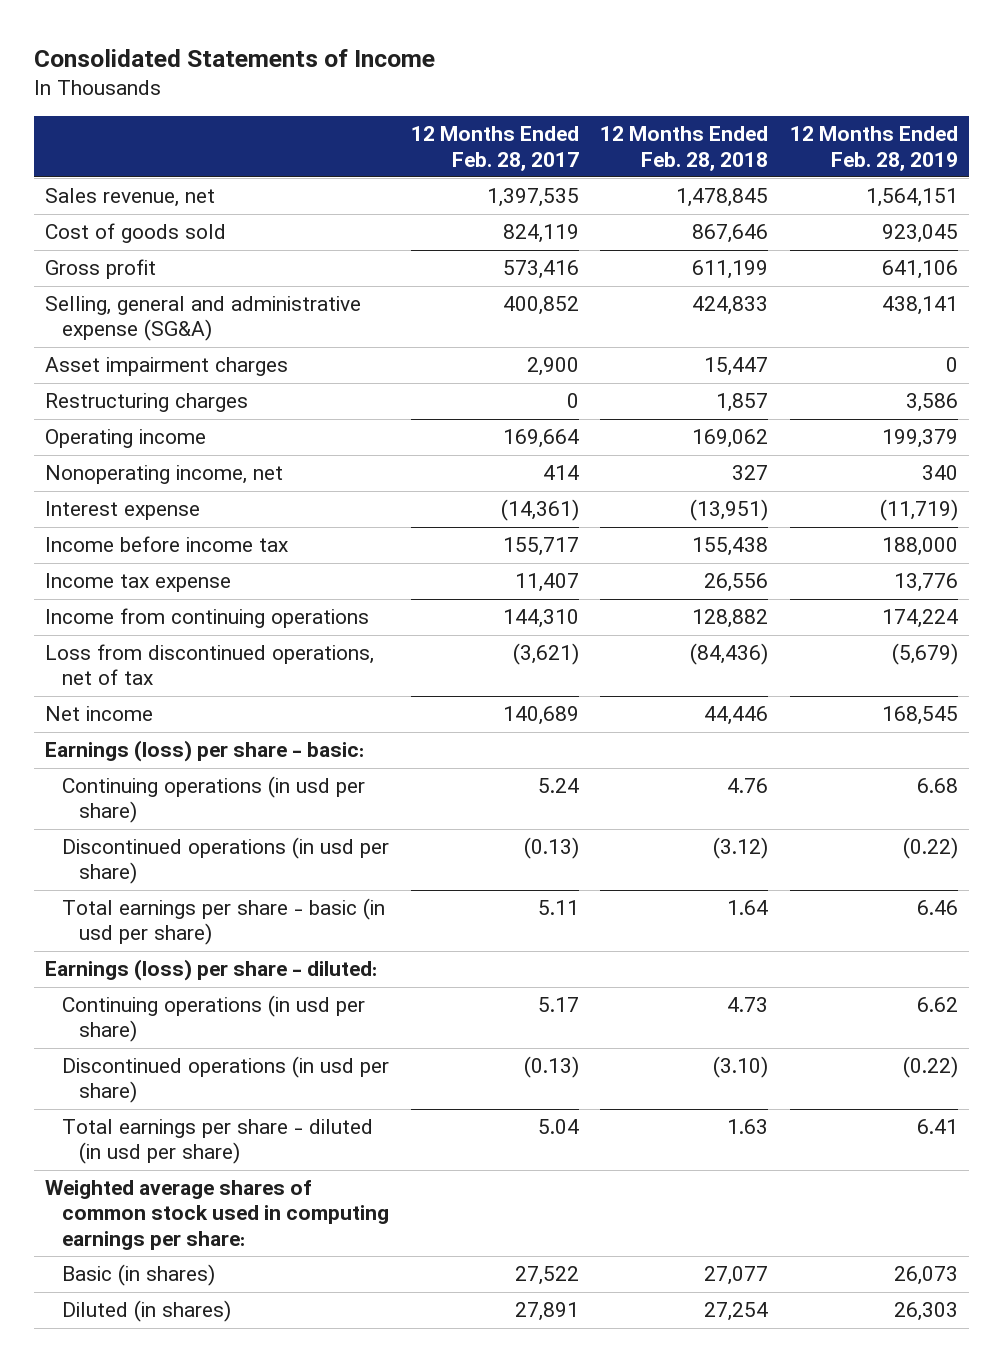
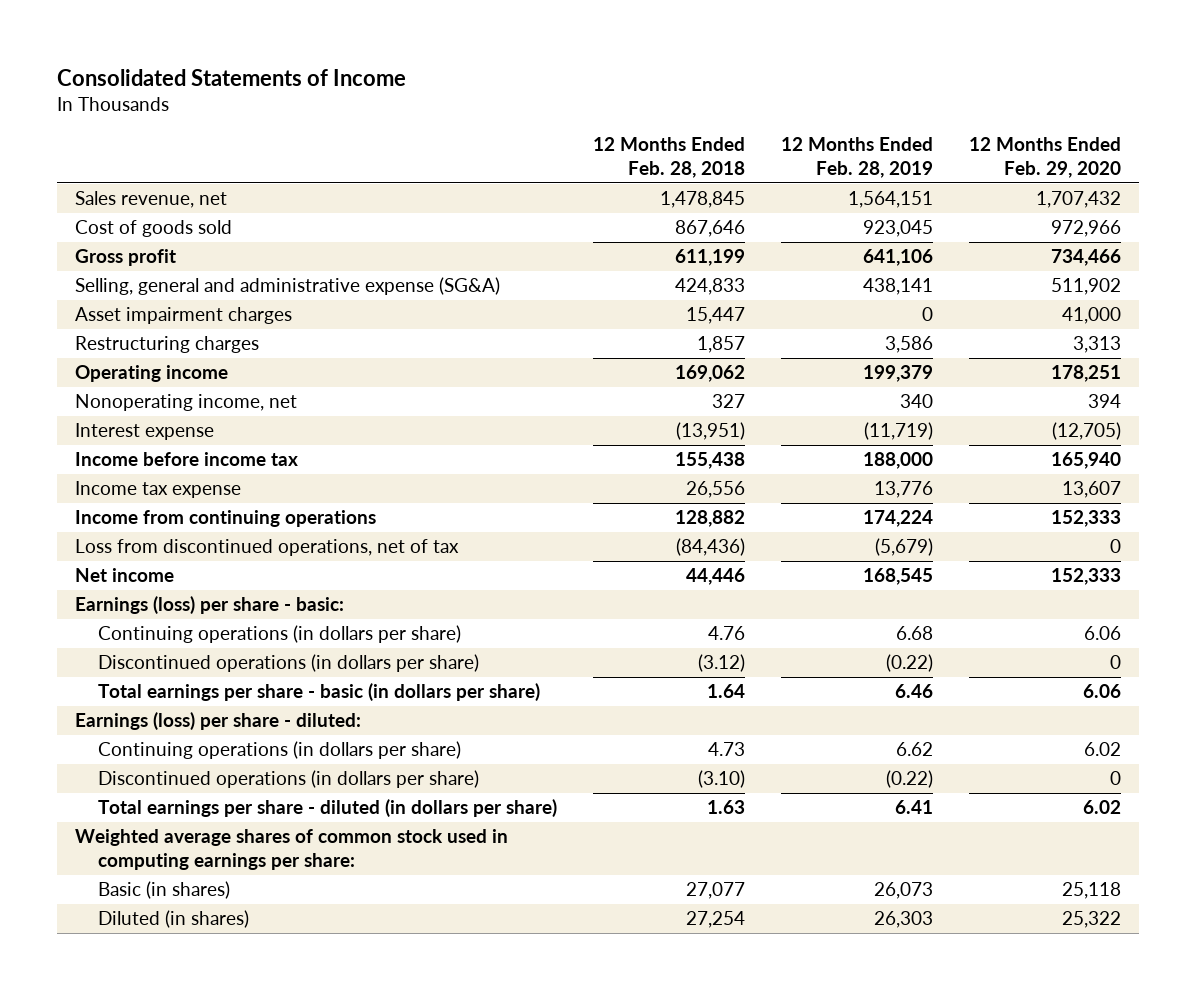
[410,126,579,171] 12 Months Ended Feb. 28, 2017 -> none
none -> [968,136,1121,178] 12 Months Ended Feb. 29, 2020
[61,776,365,824] Continuing operations (in usd per share) -> [97,625,461,644] Continuing operations (in dollars per share)
[61,837,389,885] Discontinued operations (in usd per share) -> [97,654,479,673] Discontinued operations (in dollars per share)
[61,898,385,946] Total earnings per share - basic (in usd per share) -> [97,683,540,702] Total earnings per share - basic (in dollars per share)
[61,995,365,1043] Continuing operations (in usd per share) -> [97,741,461,760] Continuing operations (in dollars per share)
[61,1056,389,1104] Discontinued operations (in usd per share) -> [97,770,479,789] Discontinued operations (in dollars per share)
[61,1119,373,1165] Total earnings per share - diluted (in usd per share) -> [97,799,557,818] Total earnings per share - diluted (in dollars per share)

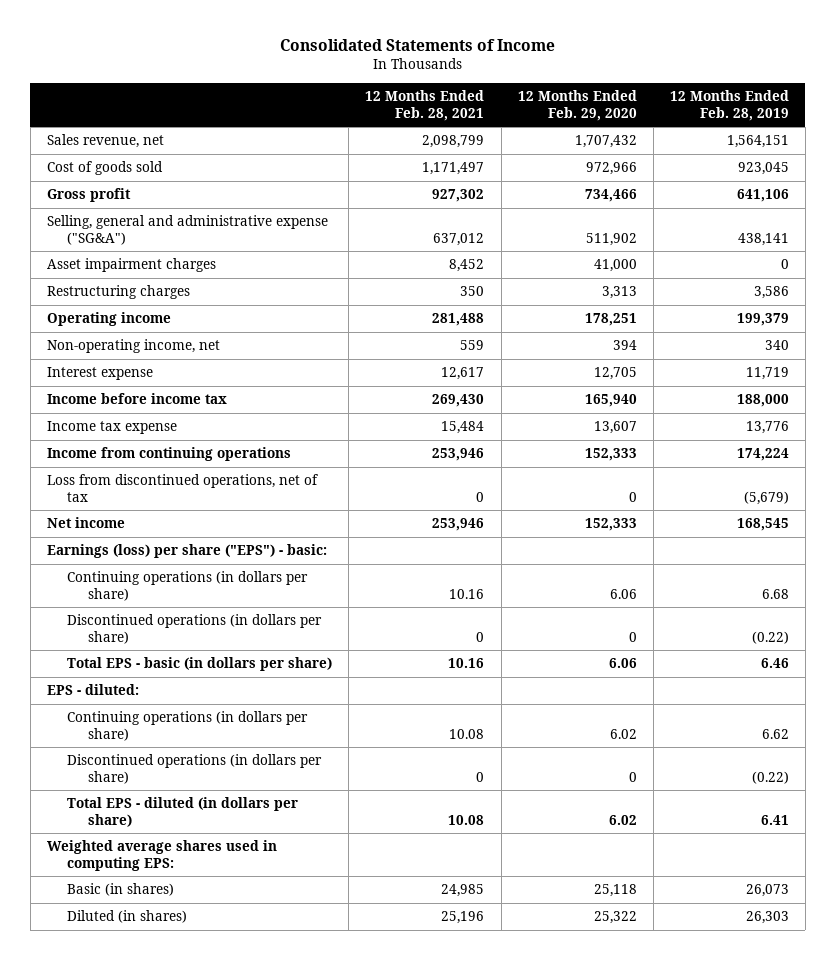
[592,136,745,178] 12 Months Ended Feb. 28, 2018 -> none
none -> [365,90,485,121] 12 Months Ended Feb. 28, 2021
[74,277,500,296] Selling, general and administrative expense (SG&A) -> [46,215,328,245] Selling, general and administrative expense ("SG&A")
[74,394,297,412] Nonoperating income, net -> [46,339,220,354] Non-operating income, net
[863,422,933,441] (11,719) -> [745,367,789,381] 11,719
[1051,422,1121,441] (12,705) -> [593,367,637,381] 12,705
[74,596,344,615] Earnings (loss) per share - basic: -> [46,544,327,559] Earnings (loss) per share ("EPS") - basic:
[97,683,540,702] Total earnings per share - basic (in dollars per share) -> [67,657,333,672] Total EPS - basic (in dollars per share)
[74,712,361,731] Earnings (loss) per share - diluted: -> [46,684,139,696] EPS - diluted:
[97,799,557,818] Total earnings per share - diluted (in dollars per share) -> [67,797,299,827] Total EPS - diluted (in dollars per share)
[74,829,508,871] Weighted average shares of common stock used in computing earnings per share: -> [46,840,277,871] Weighted average shares used in computing EPS:

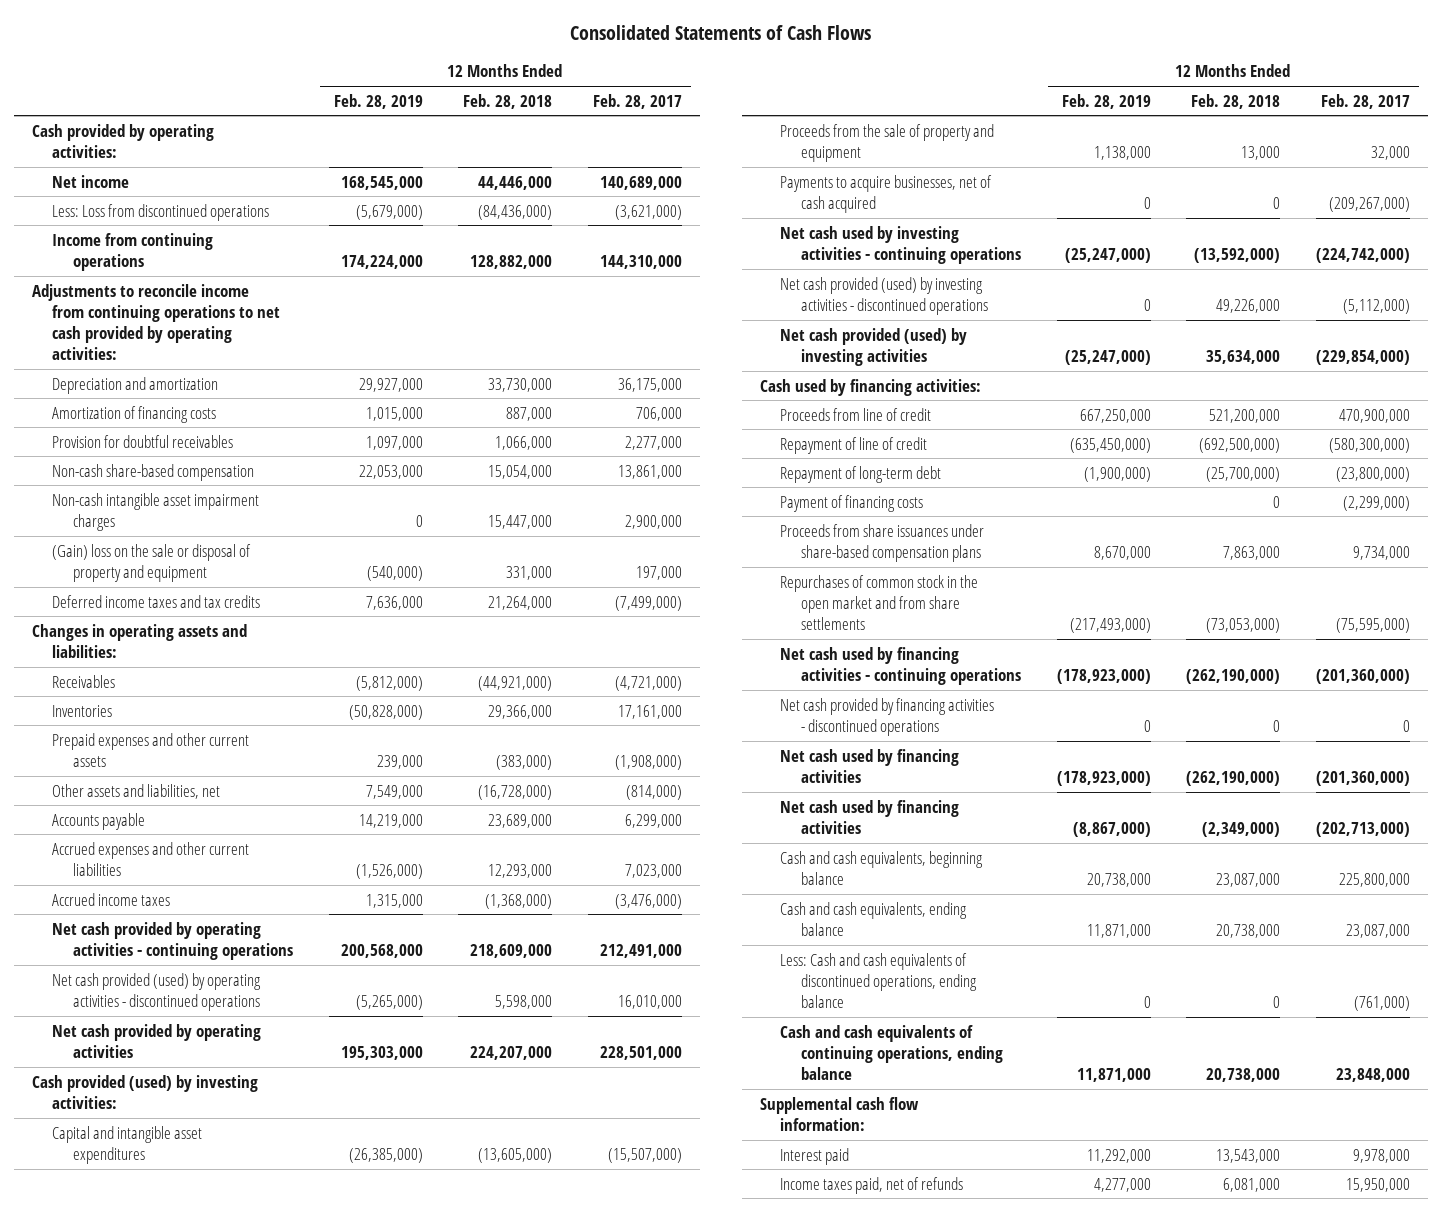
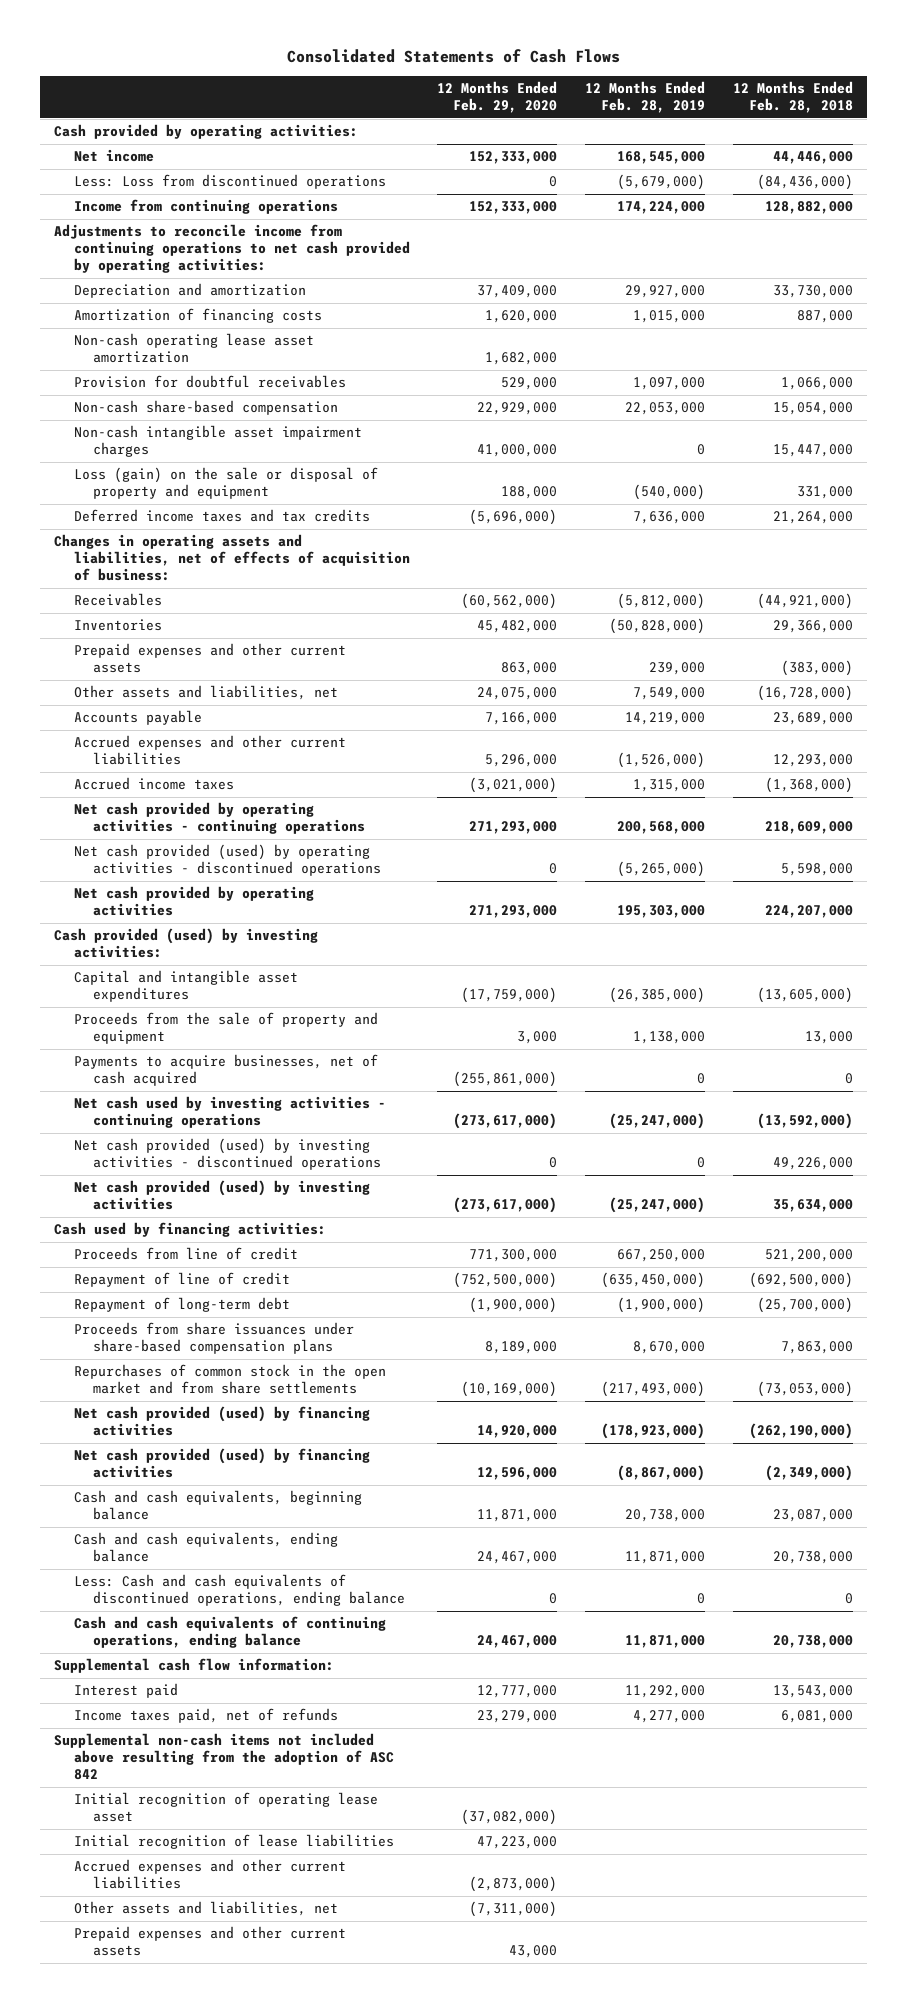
[593,93,683,109] Feb. 28, 2017 -> none
none -> [437,81,558,114] 12 Months Ended Feb. 29, 2020
none -> [73,333,314,364] Non-cash operating lease asset amortization
[52,543,252,582] (Gain) loss on the sale or disposal of property and equipment -> [73,467,378,500] Loss (gain) on the sale or disposal of property and equipment
[31,623,247,658] Changes in operating assets and liabilities: -> [54,534,410,582] Changes in operating assets and liabilities, net of effects of acquisition of business:
[780,494,924,512] Payment of financing costs -> none
[780,646,1021,685] Net cash used by financing activities - continuing operations -> none
[780,697,995,736] Net cash provided by financing activities - discontinued operations -> none
[780,748,960,783] Net cash used by financing activities -> [73,1406,370,1437] Net cash provided (used) by financing activities
[780,799,960,834] Net cash used by financing activities -> [73,1448,370,1479] Net cash provided (used) by financing activities
none -> [54,1733,394,1781] Supplemental non-cash items not included above resulting from the adoption of ASC 842
none -> [73,1792,378,1823] Initial recognition of operating lease asset
none -> [73,1834,394,1850] Initial recognition of lease liabilities
none -> [73,1859,346,1890] Accrued expenses and other current liabilities
none -> [73,1901,338,1917] Other assets and liabilities, net
none -> [73,1926,346,1957] Prepaid expenses and other current assets

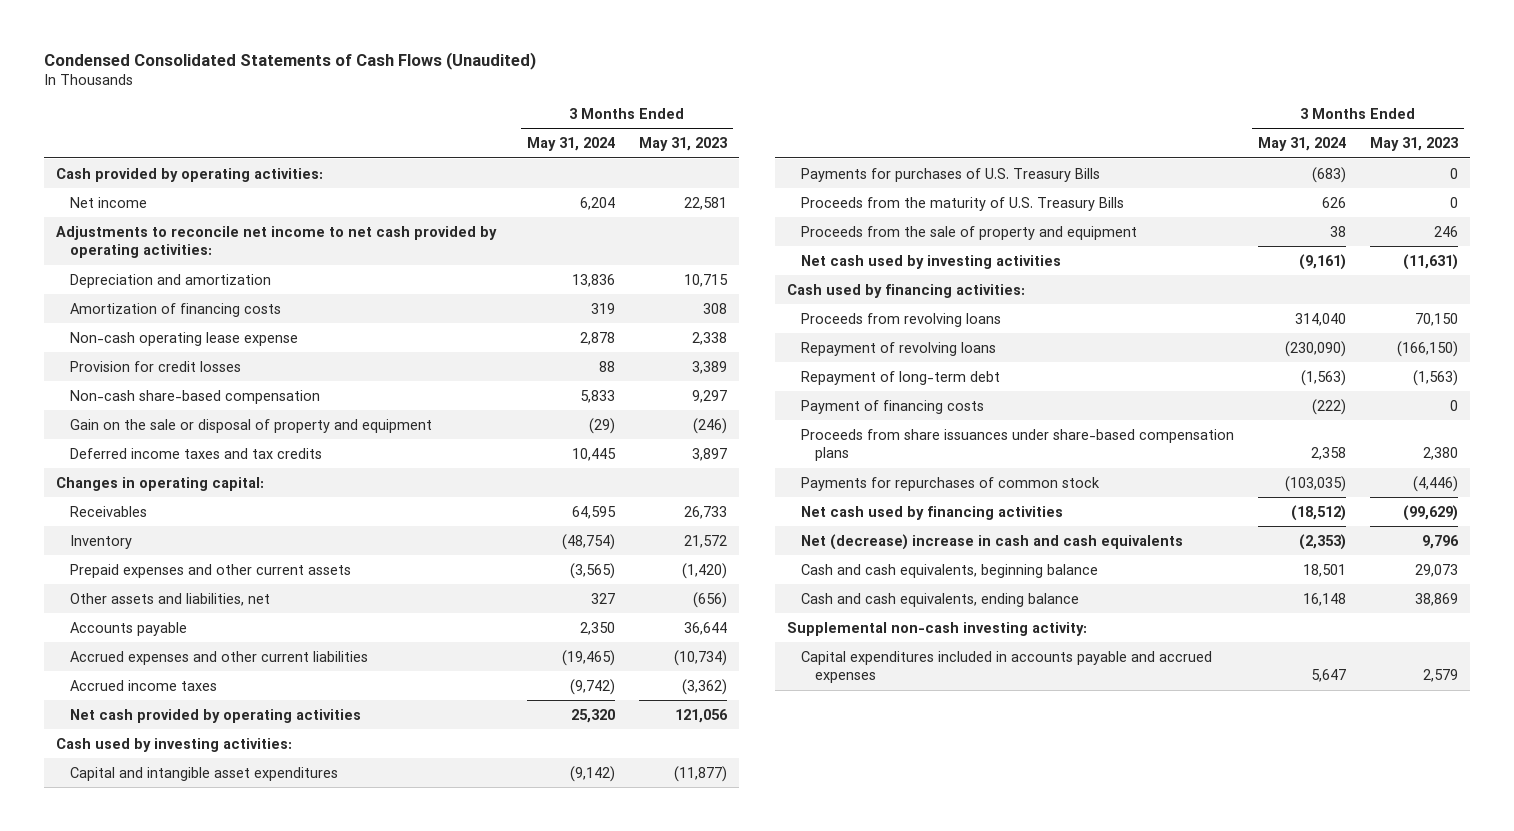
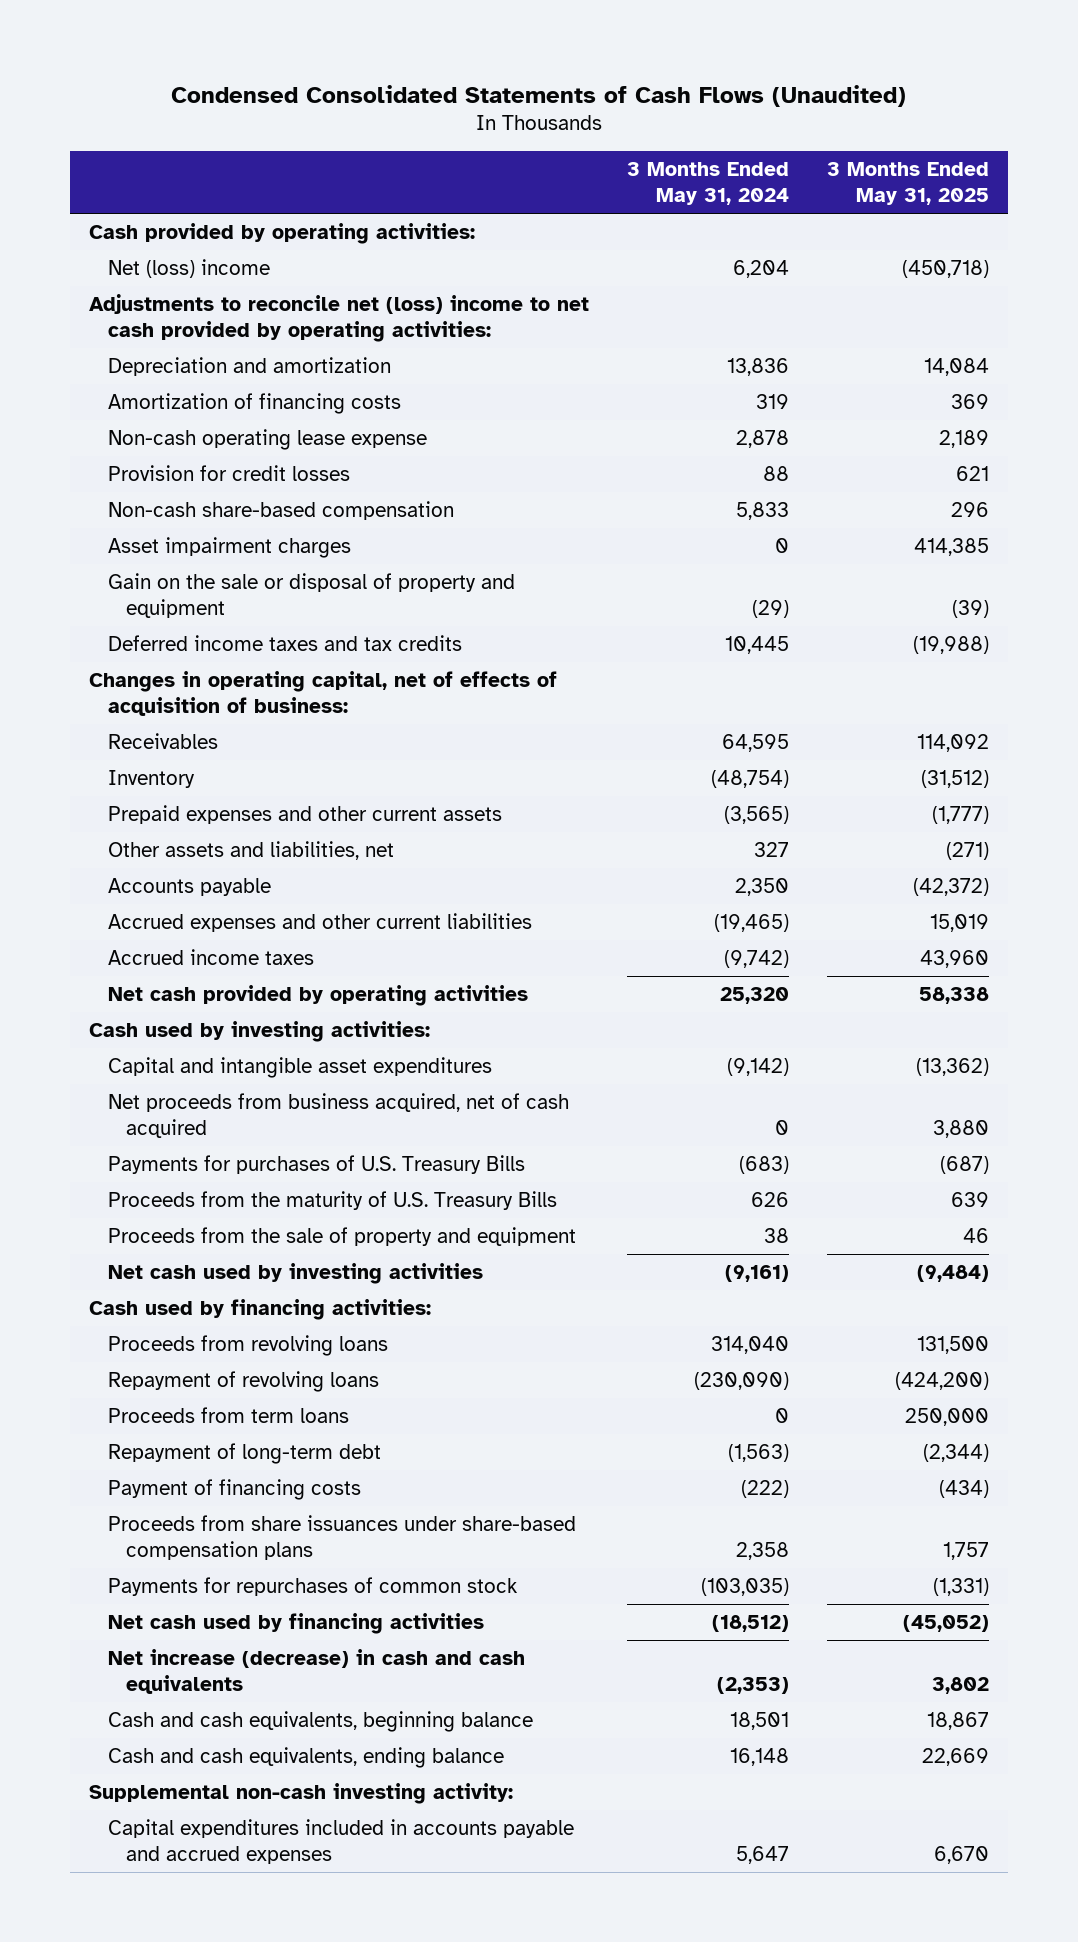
[638,137,727,152] May 31, 2023 -> none
none -> [826,162,989,206] 3 Months Ended May 31, 2025
[69,196,147,208] Net income -> [107,259,270,279] Net (loss) income
[55,225,497,259] Adjustments to reconcile net income to net cash provided by operating activities: -> [89,294,590,343] Adjustments to reconcile net (loss) income to net cash provided by operating activities:
none -> [107,537,351,559] Asset impairment charges
[55,476,264,491] Changes in operating capital: -> [89,671,558,717] Changes in operating capital, net of effects of acquisition of business:
none -> [107,1093,569,1139] Net proceeds from business acquired, net of cash acquired
none -> [107,1407,349,1424] Proceeds from term loans
[800,533,1183,550] Net (decrease) increase in cash and cash equivalents -> [107,1649,525,1695] Net increase (decrease) in cash and cash equivalents

